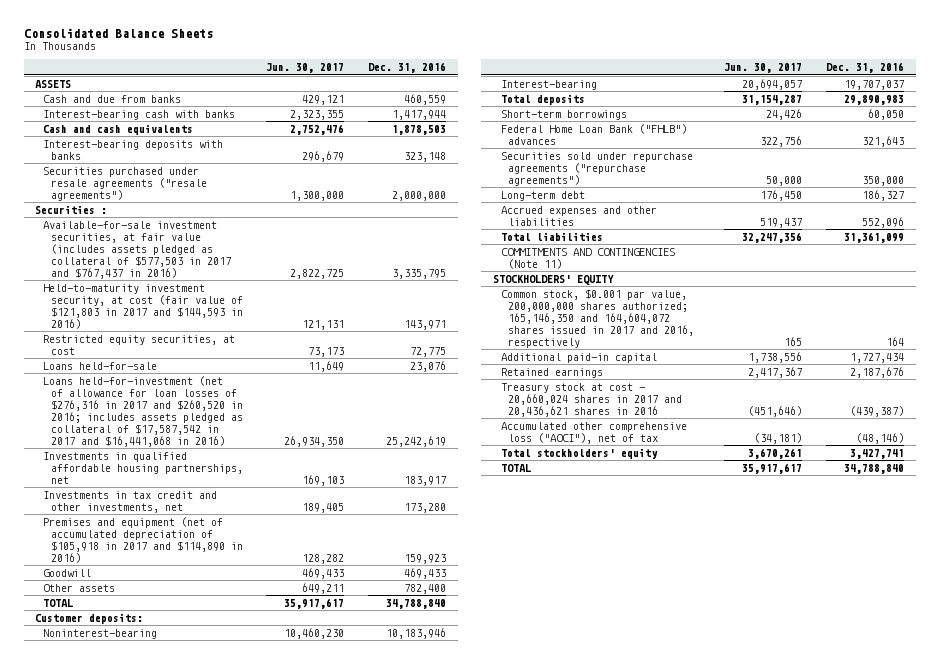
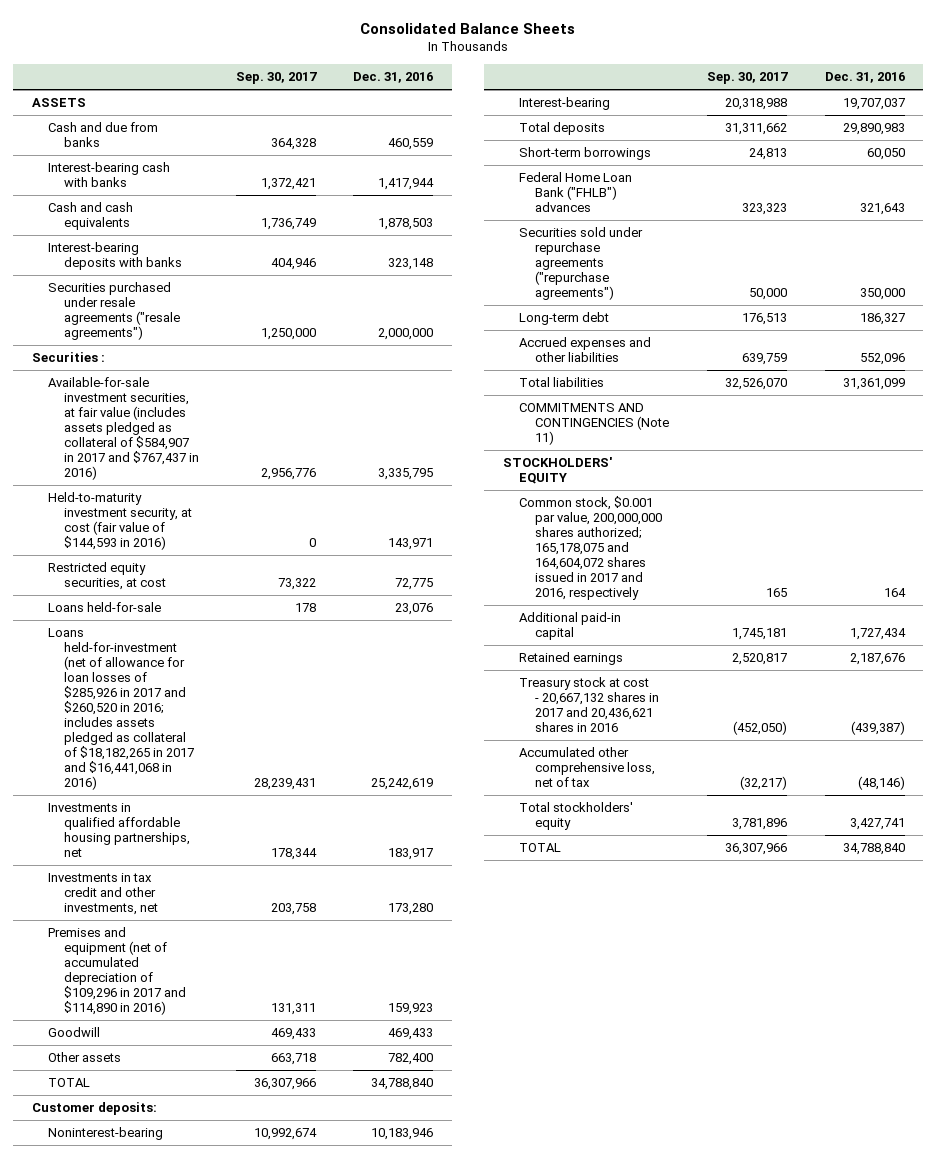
[266,63,345,74] Jun. 30, 2017 -> none
none -> [236,72,318,85] Sep. 30, 2017
[42,220,231,279] Available-for-sale investment securities, at fair value (includes assets pledged as collateral of $577,503 in 2017 and $767,437 in 2016) -> [48,377,200,481] Available-for-sale investment securities, at fair value (includes assets pledged as collateral of $584,907 in 2017 and $767,437 in 2016)
[42,283,243,329] Held-to-maturity investment security, at cost (fair value of $121,803 in 2017 and $144,593 in 2016) -> [48,492,193,551] Held-to-maturity investment security, at cost (fair value of $144,593 in 2016)
[42,375,243,447] Loans held-for-investment (net of allowance for loan losses of $276,316 in 2017 and $260,520 in 2016; includes assets pledged as collateral of $17,587,542 in 2017 and $16,441,068 in 2016) -> [48,628,195,791] Loans held-for-investment (net of allowance for loan losses of $285,926 in 2017 and $260,520 in 2016; includes assets pledged as collateral of $18,182,265 in 2017 and $16,441,068 in 2016)
[42,516,243,563] Premises and equipment (net of accumulated depreciation of $105,918 in 2017 and $114,890 in 2016) -> [48,927,187,1016] Premises and equipment (net of accumulated depreciation of $109,296 in 2017 and $114,890 in 2016)
[500,288,695,348] Common stock, $0.001 par value, 200,000,000 shares authorized; 165,146,350 and 164,604,072 shares issued in 2017 and 2016, respectively -> [519,496,663,601] Common stock, $0.001 par value, 200,000,000 shares authorized; 165,178,075 and 164,604,072 shares issued in 2017 and 2016, respectively
[500,382,683,417] Treasury stock at cost - 20,660,024 shares in 2017 and 20,436,621 shares in 2016 -> [519,677,660,733] Treasury stock at cost - 20,667,132 shares in 2017 and 20,436,621 shares in 2016
[500,421,687,444] Accumulated other comprehensive loss ("AOCI"), net of tax -> [519,747,656,788] Accumulated other comprehensive loss, net of tax

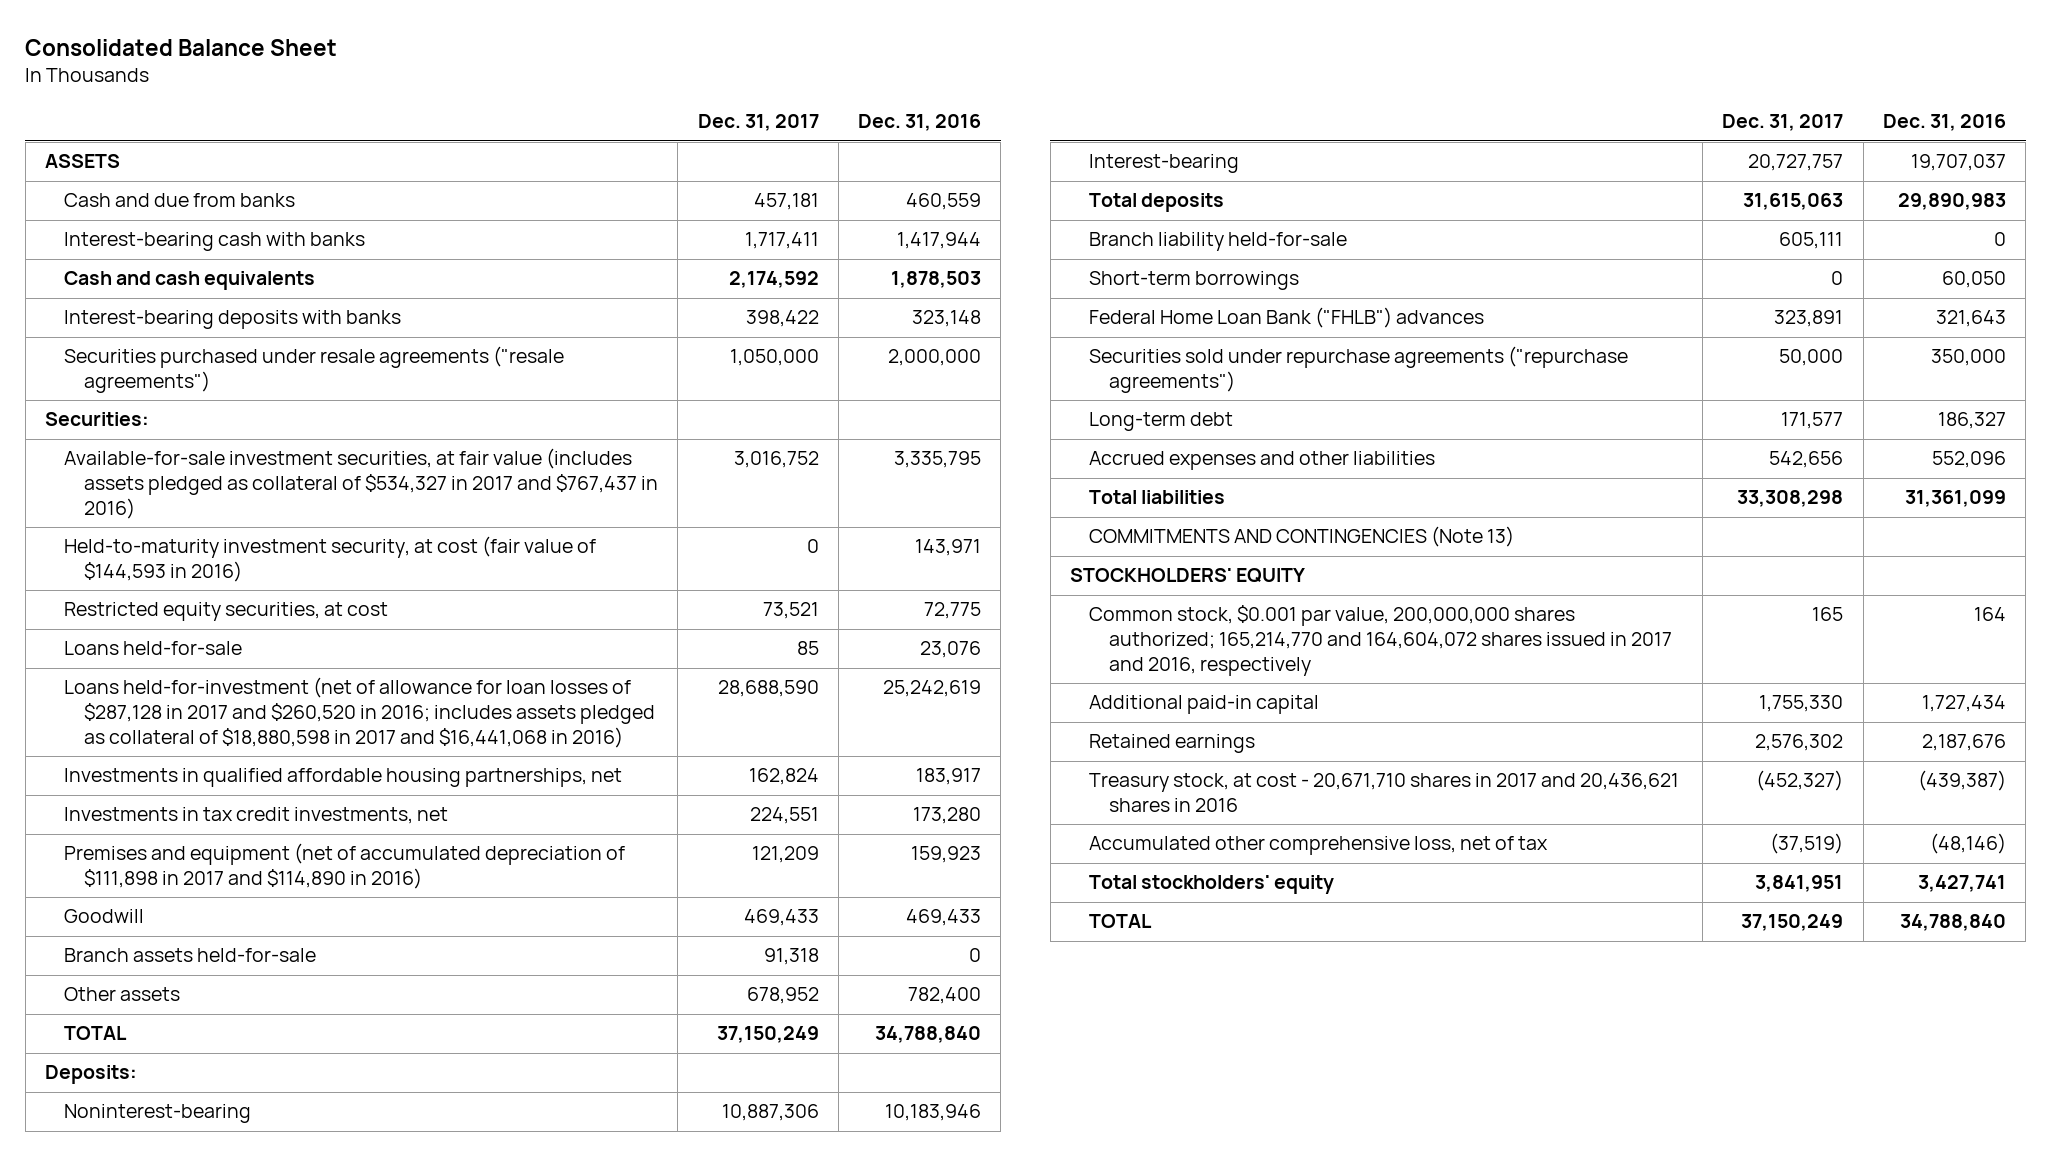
[360,22,576,34] Consolidated Balance Sheets -> [25,38,338,56] Consolidated Balance Sheet
[236,72,318,85] Sep. 30, 2017 -> none
none -> [697,114,819,132] Dec. 31, 2017
[31,352,105,363] Securities : -> [44,412,149,427] Securities:
[48,377,200,481] Available-for-sale investment securities, at fair value (includes assets pledged as collateral of $584,907 in 2017 and $767,437 in 2016) -> [64,448,658,519] Available-for-sale investment securities, at fair value (includes assets pledged as collateral of $534,327 in 2017 and $767,437 in 2016)
[48,628,195,791] Loans held-for-investment (net of allowance for loan losses of $285,926 in 2017 and $260,520 in 2016; includes assets pledged as collateral of $18,182,265 in 2017 and $16,441,068 in 2016) -> [64,677,655,748] Loans held-for-investment (net of allowance for loan losses of $287,128 in 2017 and $260,520 in 2016; includes assets pledged as collateral of $18,880,598 in 2017 and $16,441,068 in 2016)
[48,873,159,916] Investments in tax credit and other investments, net -> [64,807,449,825] Investments in tax credit investments, net
[48,927,187,1016] Premises and equipment (net of accumulated depreciation of $109,296 in 2017 and $114,890 in 2016) -> [64,843,626,890] Premises and equipment (net of accumulated depreciation of $111,898 in 2017 and $114,890 in 2016)
none -> [64,948,317,963] Branch assets held-for-sale
[31,1102,157,1116] Customer deposits: -> [44,1065,137,1085] Deposits:
none -> [1089,232,1348,252] Branch liability held-for-sale
[519,403,670,446] COMMITMENTS AND CONTINGENCIES (Note 11) -> [1089,526,1515,548] COMMITMENTS AND CONTINGENCIES (Note 13)
[519,496,663,601] Common stock, $0.001 par value, 200,000,000 shares authorized; 165,178,075 and 164,604,072 shares issued in 2017 and 2016, respectively -> [1089,605,1672,676] Common stock, $0.001 par value, 200,000,000 shares authorized; 165,214,770 and 164,604,072 shares issued in 2017 and 2016, respectively
[519,677,660,733] Treasury stock at cost - 20,667,132 shares in 2017 and 20,436,621 shares in 2016 -> [1089,773,1680,813] Treasury stock, at cost - 20,671,710 shares in 2017 and 20,436,621 shares in 2016

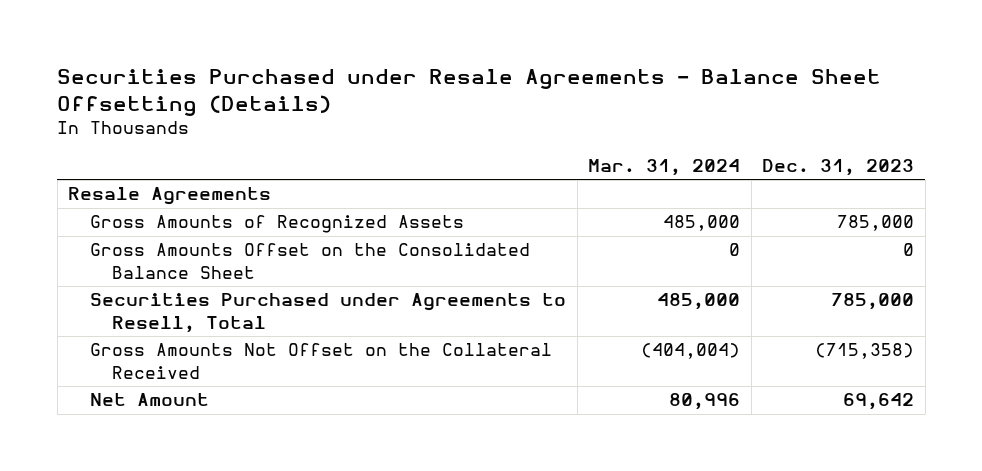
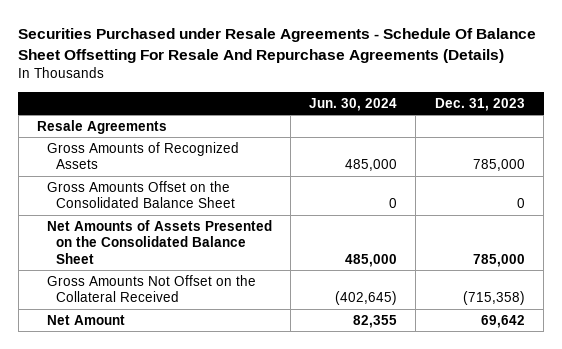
[57,68,882,116] Securities Purchased under Resale Agreements - Balance Sheet Offsetting (Details) -> [18,28,537,64] Securities Purchased under Resale Agreements - Schedule Of Balance Sheet Offsetting For Resale And Repurchase Agreements (Details)
[588,158,741,176] Mar. 31, 2024 -> none
none -> [309,97,398,111] Jun. 30, 2024
[89,293,566,333] Securities Purchased under Agreements to Resell, Total -> [46,219,272,264] Net Amounts of Assets Presented on the Consolidated Balance Sheet

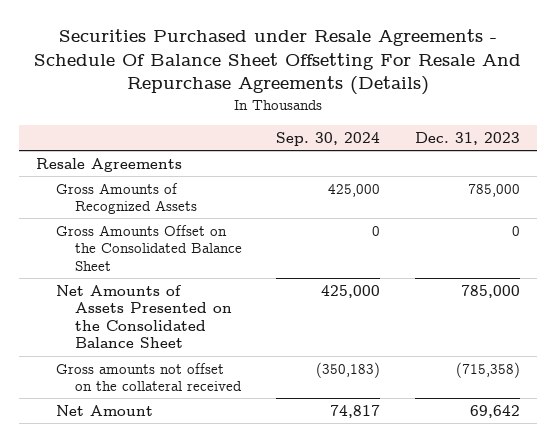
[309,97,398,111] Jun. 30, 2024 -> none
none -> [276,131,381,146] Sep. 30, 2024
[46,274,256,303] Gross Amounts Not Offset on the Collateral Received -> [55,362,243,392] Gross amounts not offset on the collateral received

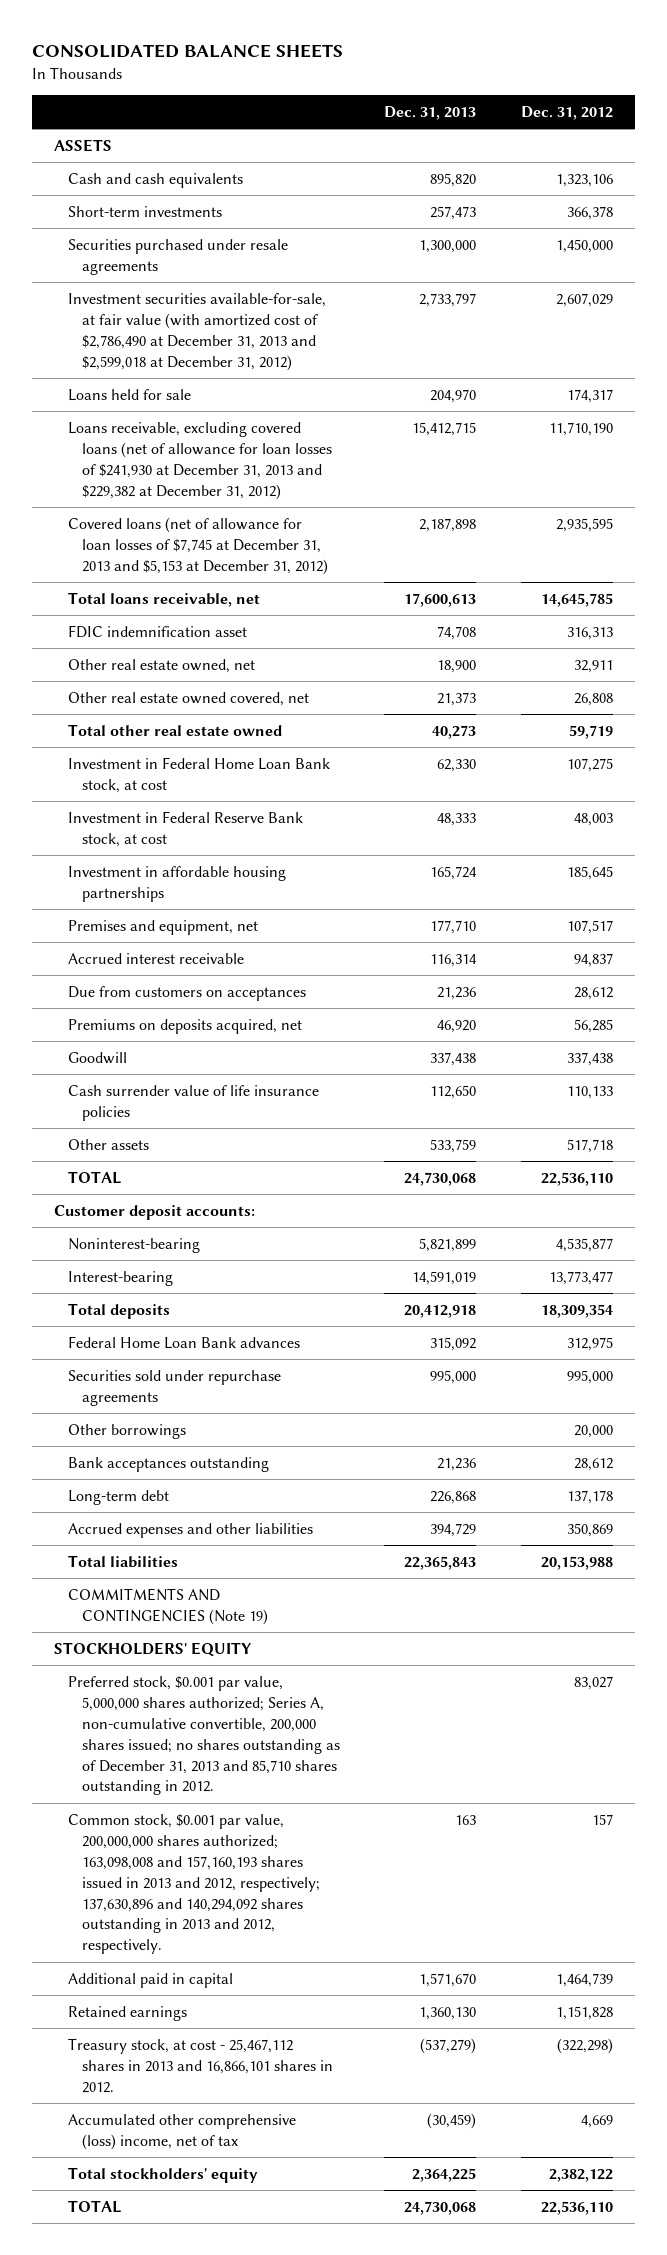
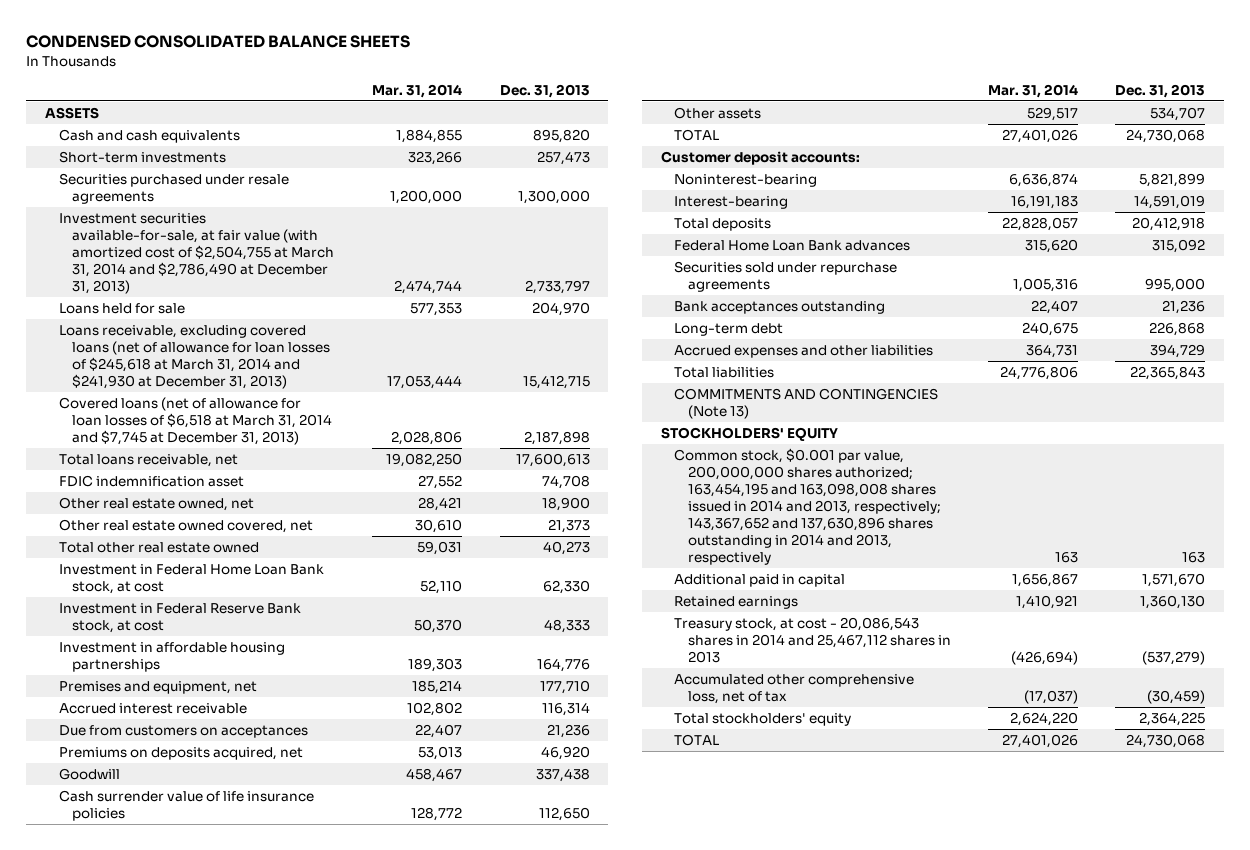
[32,44,344,59] CONSOLIDATED BALANCE SHEETS -> [26,35,411,49] CONDENSED CONSOLIDATED BALANCE SHEETS
[521,105,614,120] Dec. 31, 2012 -> none
none -> [372,83,463,98] Mar. 31, 2014
[68,292,327,371] Investment securities available-for-sale, at fair value (with amortized cost of $2,786,490 at December 31, 2013 and $2,599,018 at December 31, 2012) -> [58,212,334,294] Investment securities available-for-sale, at fair value (with amortized cost of $2,504,755 at March 31, 2014 and $2,786,490 at December 31, 2013)
[68,421,332,500] Loans receivable, excluding covered loans (net of allowance for loan losses of $241,930 at December 31, 2013 and $229,382 at December 31, 2012) -> [58,324,330,389] Loans receivable, excluding covered loans (net of allowance for loan losses of $245,618 at March 31, 2014 and $241,930 at December 31, 2013)
[68,516,328,575] Covered loans (net of allowance for loan losses of $7,745 at December 31, 2013 and $5,153 at December 31, 2012) -> [58,396,332,445] Covered loans (net of allowance for loan losses of $6,518 at March 31, 2014 and $7,745 at December 31, 2013)
[430,865,478,880] 165,724 -> [536,657,590,672] 164,776
[430,1138,477,1153] 533,759 -> [1150,106,1206,121] 534,707
[68,1423,187,1439] Other borrowings -> none
[68,1587,268,1625] COMMITMENTS AND CONTINGENCIES (Note 19) -> [674,387,939,419] COMMITMENTS AND CONTINGENCIES (Note 13)
[68,1675,340,1796] Preferred stock, $0.001 par value, 5,000,000 shares authorized; Series A, non-cumulative convertible, 200,000 shares issued; no shares outstanding as of December 31, 2013 and 85,710 shares outstanding in 2012. -> none
[68,1813,320,1955] Common stock, $0.001 par value, 200,000,000 shares authorized; 163,098,008 and 157,160,193 shares issued in 2013 and 2012, respectively; 137,630,896 and 140,294,092 shares outstanding in 2013 and 2012, respectively. -> [674,447,941,565] Common stock, $0.001 par value, 200,000,000 shares authorized; 163,454,195 and 163,098,008 shares issued in 2014 and 2013, respectively; 143,367,652 and 137,630,896 shares outstanding in 2014 and 2013, respectively
[68,2037,333,2093] Treasury stock, at cost - 25,467,112 shares in 2013 and 16,866,101 shares in 2012. -> [674,616,951,663] Treasury stock, at cost - 20,086,543 shares in 2014 and 25,467,112 shares in 2013
[68,2113,297,2150] Accumulated other comprehensive (loss) income, net of tax -> [674,673,915,704] Accumulated other comprehensive loss, net of tax

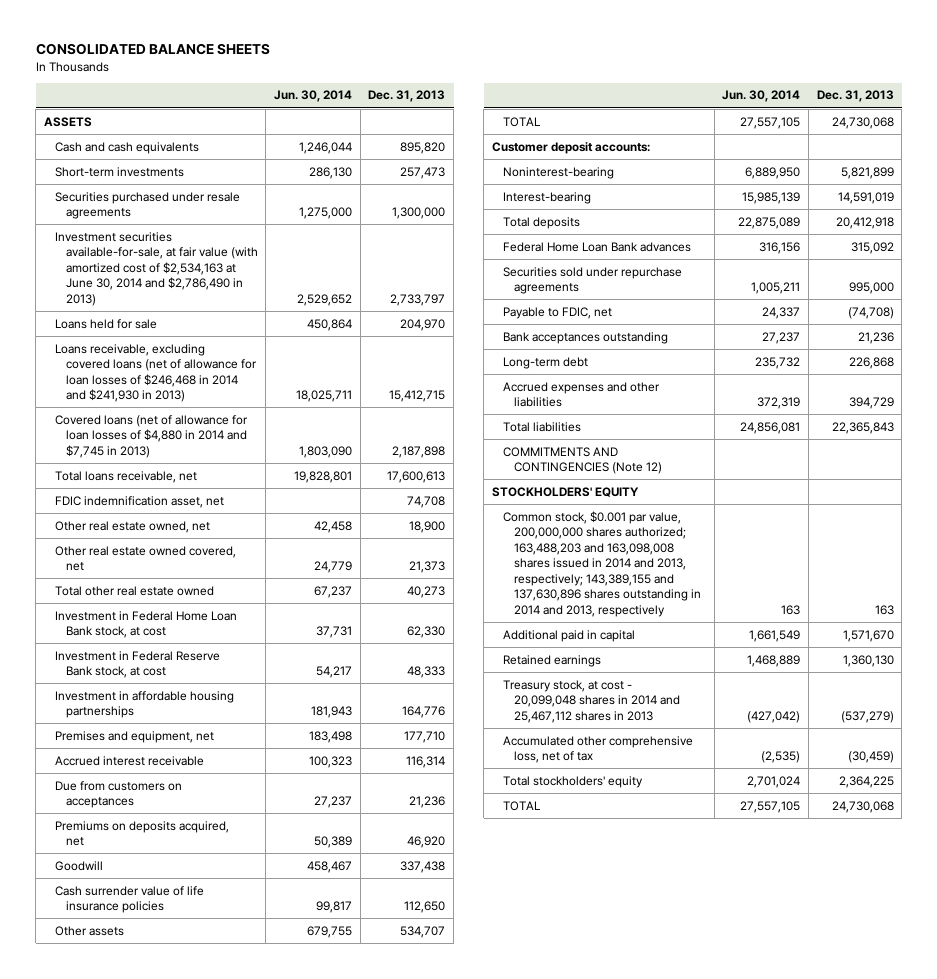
[26,35,411,49] CONDENSED CONSOLIDATED BALANCE SHEETS -> [35,43,270,56] CONSOLIDATED BALANCE SHEETS
[372,83,463,98] Mar. 31, 2014 -> none
none -> [274,90,353,103] Jun. 30, 2014
[58,212,334,294] Investment securities available-for-sale, at fair value (with amortized cost of $2,504,755 at March 31, 2014 and $2,786,490 at December 31, 2013) -> [54,231,258,306] Investment securities available-for-sale, at fair value (with amortized cost of $2,534,163 at June 30, 2014 and $2,786,490 in 2013)
[58,324,330,389] Loans receivable, excluding covered loans (net of allowance for loan losses of $245,618 at March 31, 2014 and $241,930 at December 31, 2013) -> [54,343,257,403] Loans receivable, excluding covered loans (net of allowance for loan losses of $246,468 in 2014 and $241,930 in 2013)
[58,396,332,445] Covered loans (net of allowance for loan losses of $6,518 at March 31, 2014 and $7,745 at December 31, 2013) -> [54,414,248,458] Covered loans (net of allowance for loan losses of $4,880 in 2014 and $7,745 in 2013)
[58,474,244,487] FDIC indemnification asset -> [54,495,224,508] FDIC indemnification asset, net
none -> [502,306,612,319] Payable to FDIC, net
[674,387,939,419] COMMITMENTS AND CONTINGENCIES (Note 13) -> [502,446,662,475] COMMITMENTS AND CONTINGENCIES (Note 12)
[674,447,941,565] Common stock, $0.001 par value, 200,000,000 shares authorized; 163,454,195 and 163,098,008 shares issued in 2014 and 2013, respectively; 143,367,652 and 137,630,896 shares outstanding in 2014 and 2013, respectively -> [502,510,701,617] Common stock, $0.001 par value, 200,000,000 shares authorized; 163,488,203 and 163,098,008 shares issued in 2014 and 2013, respectively; 143,389,155 and 137,630,896 shares outstanding in 2014 and 2013, respectively
[674,616,951,663] Treasury stock, at cost - 20,086,543 shares in 2014 and 25,467,112 shares in 2013 -> [502,679,680,723] Treasury stock, at cost - 20,099,048 shares in 2014 and 25,467,112 shares in 2013

